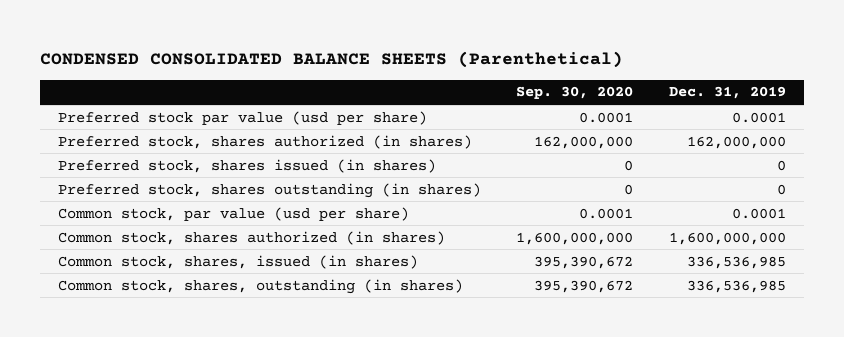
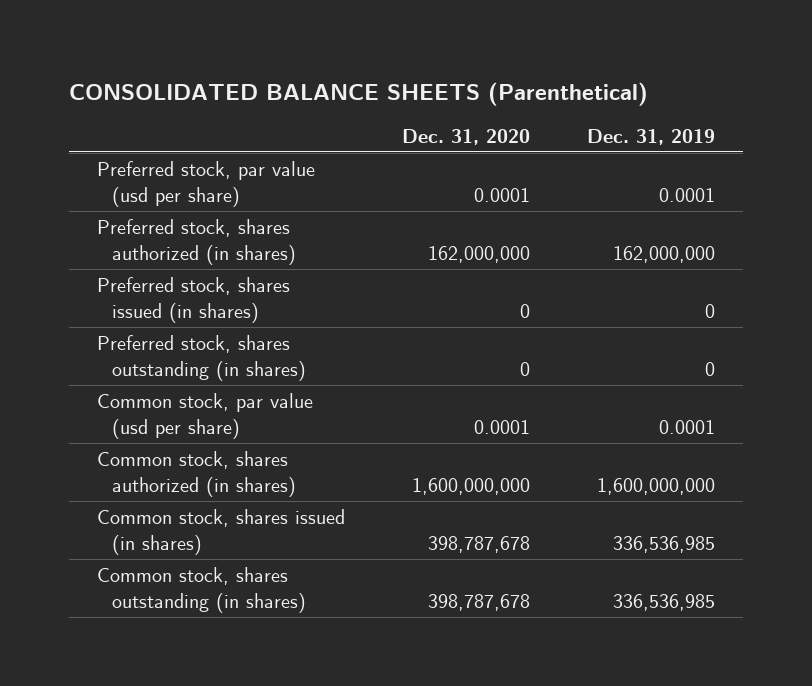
[40,51,624,69] CONDENSED CONSOLIDATED BALANCE SHEETS (Parenthetical) -> [68,81,648,106] CONSOLIDATED BALANCE SHEETS (Parenthetical)
[516,86,634,100] Sep. 30, 2020 -> none
none -> [401,128,530,145] Dec. 31, 2020
[57,110,427,125] Preferred stock par value (usd per share) -> [97,161,316,207] Preferred stock, par value (usd per share)
[57,254,418,269] Common stock, shares, issued (in shares) -> [97,509,346,555] Common stock, shares issued (in shares)
[57,278,463,294] Common stock, shares, outstanding (in shares) -> [97,567,307,613] Common stock, shares outstanding (in shares)

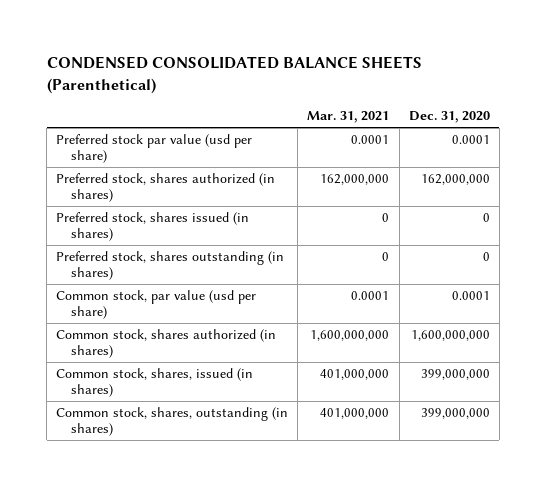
[68,81,648,106] CONSOLIDATED BALANCE SHEETS (Parenthetical) -> [46,56,422,94] CONDENSED CONSOLIDATED BALANCE SHEETS (Parenthetical)
[586,128,715,145] Dec. 31, 2019 -> none
none -> [307,110,390,123] Mar. 31, 2021
[97,161,316,207] Preferred stock, par value (usd per share) -> [56,134,253,164] Preferred stock par value (usd per share)
[97,509,346,555] Common stock, shares issued (in shares) -> [56,368,254,398] Common stock, shares, issued (in shares)
[427,535,530,553] 398,787,678 -> [420,369,490,381] 399,000,000
[97,567,307,613] Common stock, shares outstanding (in shares) -> [56,407,289,437] Common stock, shares, outstanding (in shares)
[427,593,530,611] 398,787,678 -> [420,408,490,420] 399,000,000

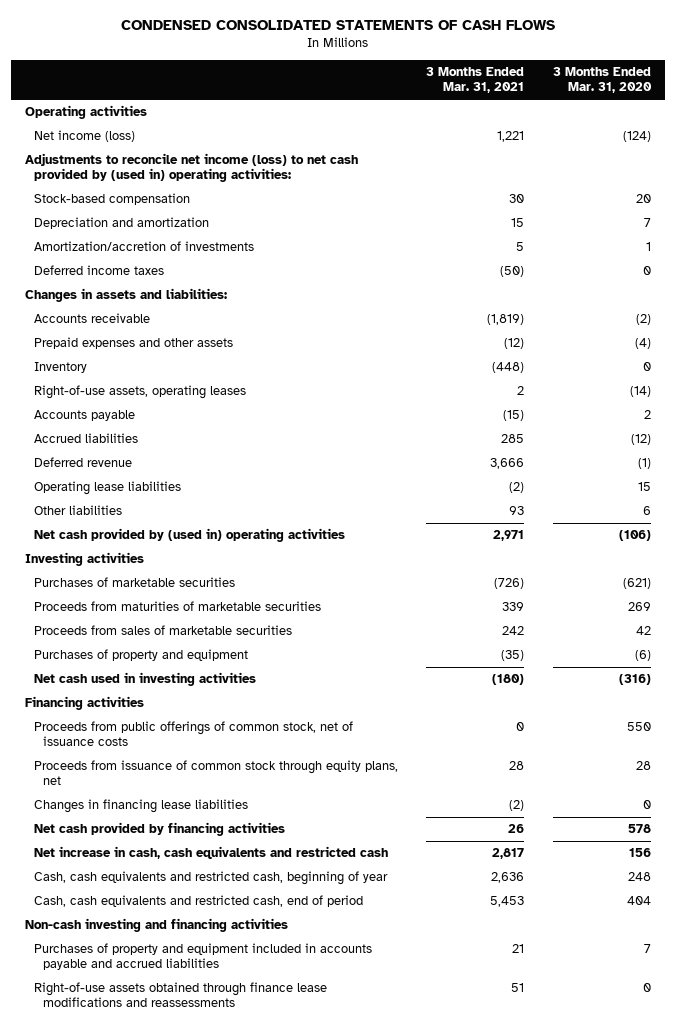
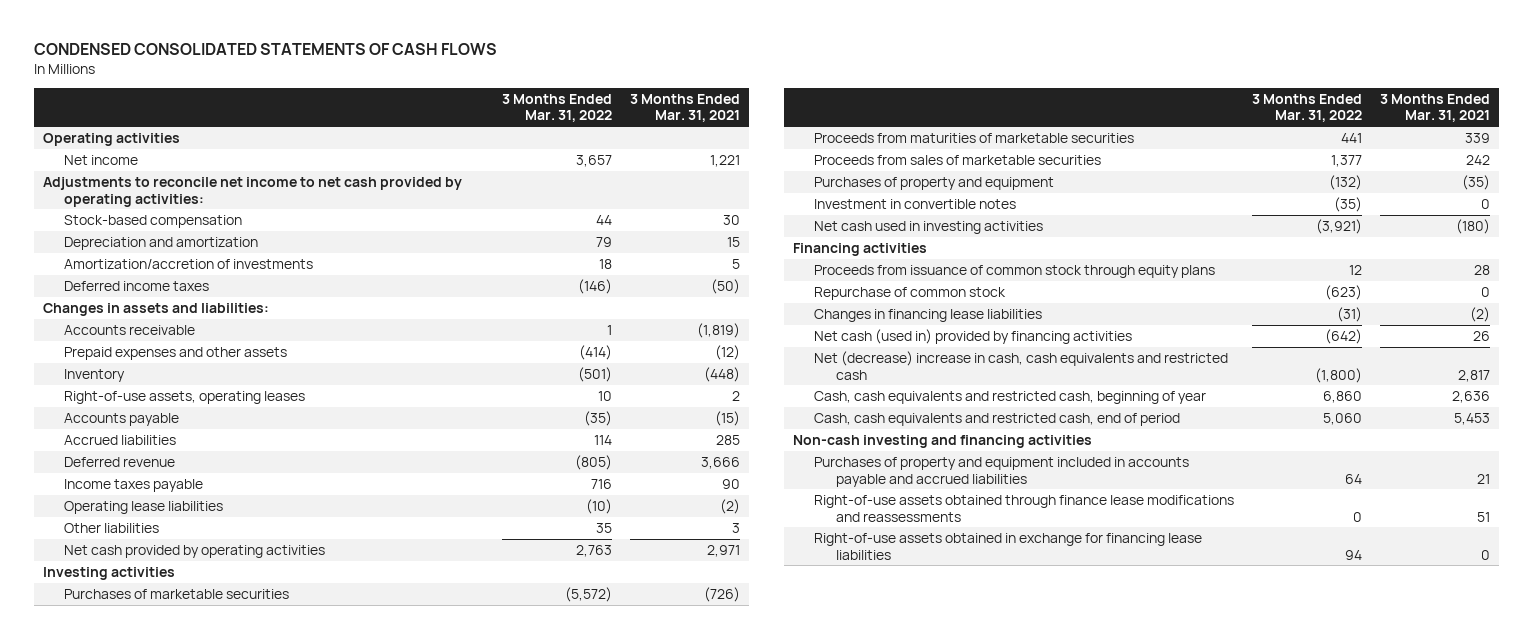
[552,67,652,94] 3 Months Ended Mar. 31, 2020 -> none
none -> [502,93,613,123] 3 Months Ended Mar. 31, 2022
[34,130,136,143] Net income (loss) -> [64,154,139,165] Net income
[24,153,358,183] Adjustments to reconcile net income (loss) to net cash provided by (used in) operating activities: -> [42,176,462,207] Adjustments to reconcile net income to net cash provided by operating activities:
none -> [64,478,204,492] Income taxes payable
[509,506,525,516] 93 -> [731,522,740,533] 3
[34,528,346,543] Net cash provided by (used in) operating activities -> [64,544,326,558] Net cash provided by operating activities
none -> [814,198,1017,209] Investment in convertible notes
[34,721,354,747] Proceeds from public offerings of common stock, net of issuance costs -> none
[34,760,399,786] Proceeds from issuance of common stock through equity plans, net -> [814,264,1216,278] Proceeds from issuance of common stock through equity plans
none -> [814,286,1007,300] Repurchase of common stock
[34,822,286,837] Net cash provided by financing activities -> [814,328,1133,344] Net cash (used in) provided by financing activities
[34,846,389,860] Net increase in cash, cash equivalents and restricted cash -> [814,350,1229,380] Net (decrease) increase in cash, cash equivalents and restricted cash
none -> [814,532,1203,560] Right-of-use assets obtained in exchange for financing lease liabilities

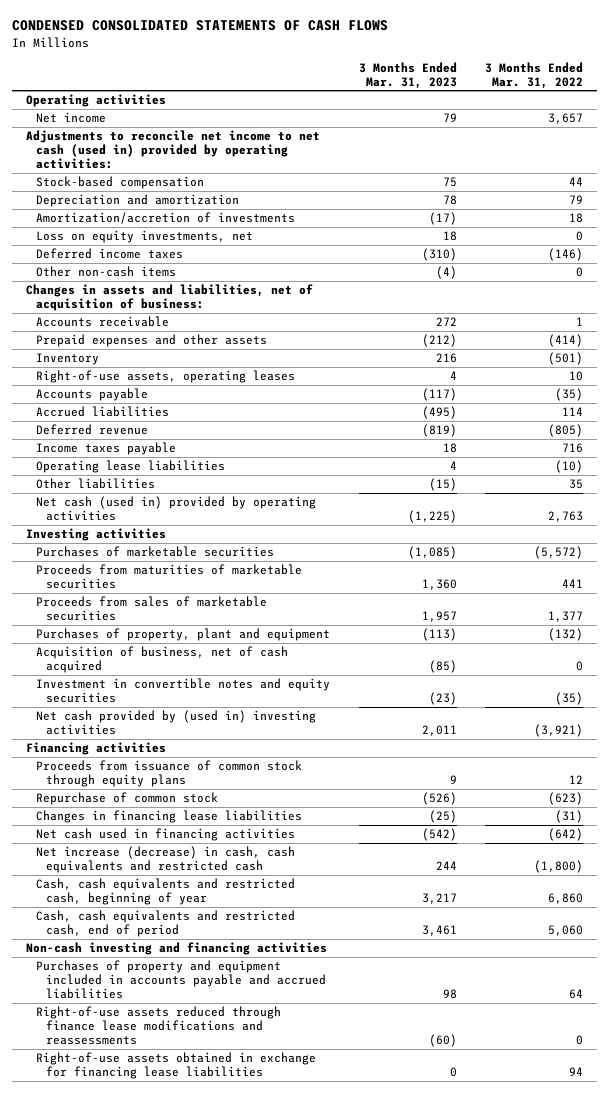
[629,93,740,123] 3 Months Ended Mar. 31, 2021 -> none
none -> [358,61,457,89] 3 Months Ended Mar. 31, 2023
[42,176,462,207] Adjustments to reconcile net income to net cash provided by operating activities: -> [26,130,321,170] Adjustments to reconcile net income to net cash (used in) provided by operating activities:
none -> [36,230,254,244] Loss on equity investments, net
none -> [36,266,177,278] Other non-cash items
[42,302,269,316] Changes in assets and liabilities: -> [26,284,314,312] Changes in assets and liabilities, net of acquisition of business:
[64,544,326,558] Net cash provided by operating activities -> [36,496,317,522] Net cash (used in) provided by operating activities
[814,176,1055,190] Purchases of property and equipment -> [36,628,331,642] Purchases of property, plant and equipment
none -> [36,646,289,674] Acquisition of business, net of cash acquired
[814,198,1017,209] Investment in convertible notes -> [36,678,331,704] Investment in convertible notes and equity securities
[814,220,1044,234] Net cash used in investing activities -> [36,710,317,736] Net cash provided by (used in) investing activities
[814,328,1133,344] Net cash (used in) provided by financing activities -> [36,828,296,842] Net cash used in financing activities
[814,350,1229,380] Net (decrease) increase in cash, cash equivalents and restricted cash -> [36,846,296,874] Net increase (decrease) in cash, cash equivalents and restricted cash
[814,494,1235,522] Right-of-use assets obtained through finance lease modifications and reassessments -> [36,1006,282,1046] Right-of-use assets reduced through finance lease modifications and reassessments

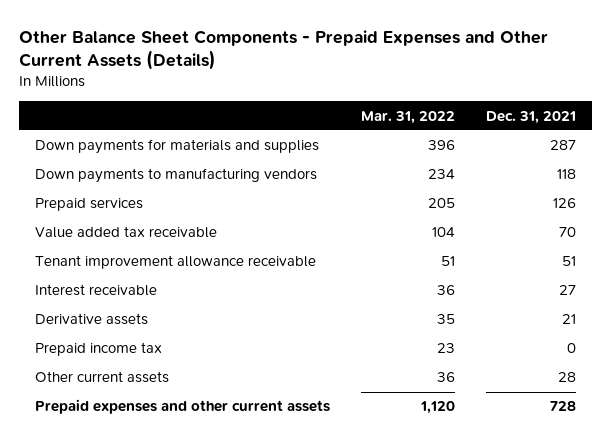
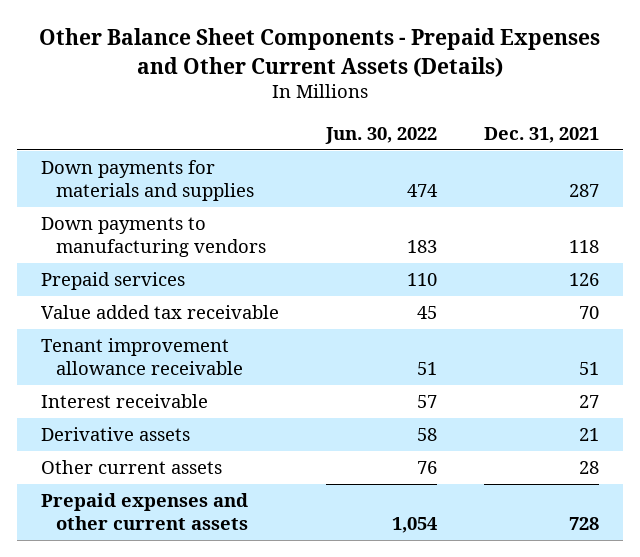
[360,110,455,124] Mar. 31, 2022 -> none
none -> [325,126,438,144] Jun. 30, 2022
[34,342,162,357] Prepaid income tax -> none

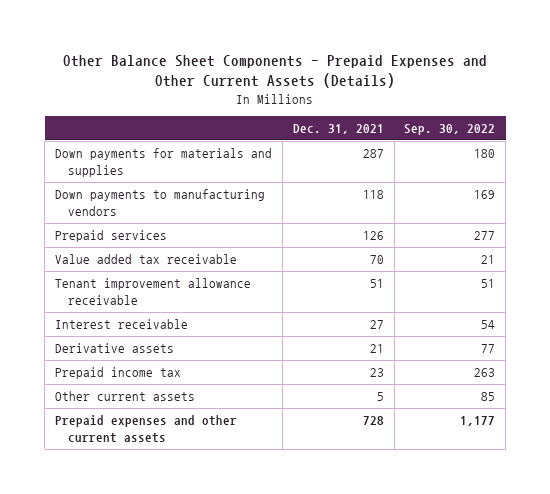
[325,126,438,144] Jun. 30, 2022 -> none
none -> [404,124,496,136] Sep. 30, 2022
none -> [55,367,182,380] Prepaid income tax
[579,461,600,475] 28 -> [376,392,384,402] 5

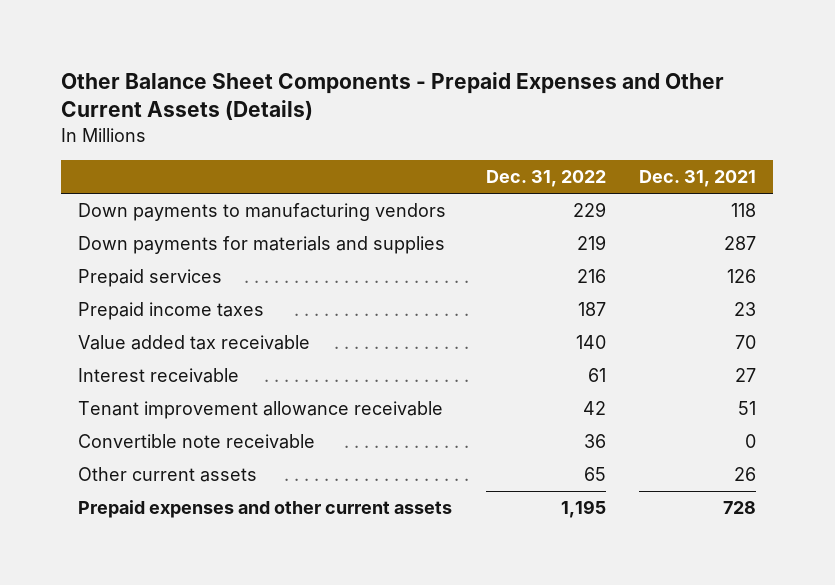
[404,124,496,136] Sep. 30, 2022 -> none
none -> [485,170,606,188] Dec. 31, 2022
[55,148,273,177] Down payments for materials and supplies -> [78,236,446,255] Down payments for materials and supplies
none -> [78,302,265,321] Prepaid income taxes
[55,343,175,354] Derivative assets -> none
[55,367,182,380] Prepaid income tax -> none
[55,278,252,305] Tenant improvement allowance receivable -> [78,401,444,420] Tenant improvement allowance receivable
none -> [78,434,316,450] Convertible note receivable
[376,392,384,402] 5 -> [734,467,757,482] 26

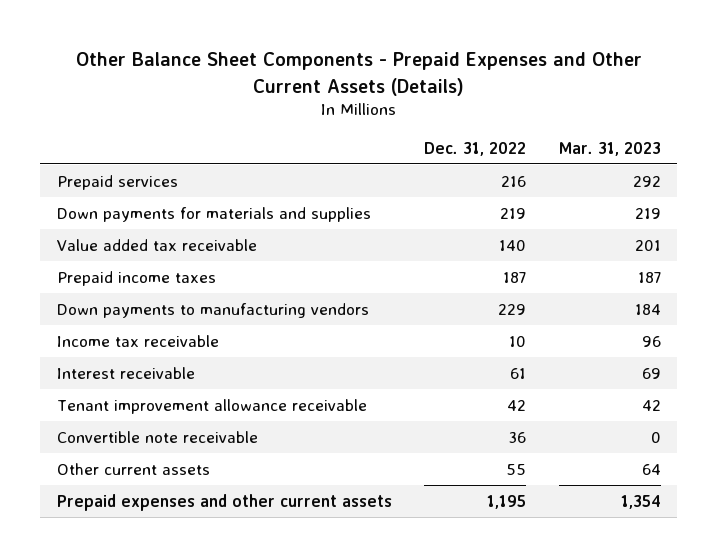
[639,170,757,188] Dec. 31, 2021 -> none
none -> [559,141,662,156] Mar. 31, 2023
[78,236,446,255] Down payments for materials and supplies -> [56,206,371,222] Down payments for materials and supplies
[78,302,265,321] Prepaid income taxes -> [56,270,216,286] Prepaid income taxes
[78,203,447,222] Down payments to manufacturing vendors -> [56,302,369,318] Down payments to manufacturing vendors
none -> [56,334,219,347] Income tax receivable
[583,467,606,482] 65 -> [506,463,527,475] 55

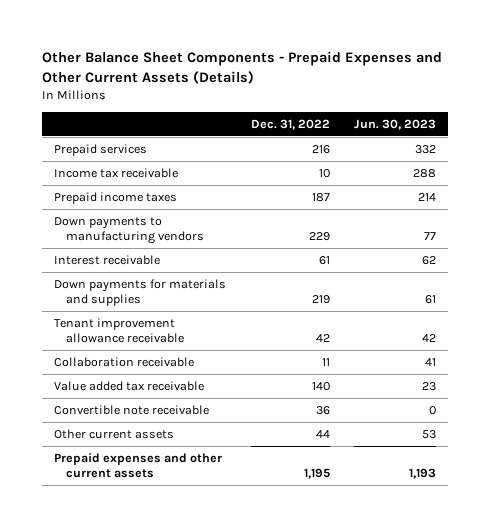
[559,141,662,156] Mar. 31, 2023 -> none
none -> [354,118,437,130] Jun. 30, 2023
[56,334,219,347] Income tax receivable -> [54,167,179,178] Income tax receivable
[56,206,371,222] Down payments for materials and supplies -> [54,278,227,307] Down payments for materials and supplies
none -> [54,356,195,367] Collaboration receivable
[56,238,257,251] Value added tax receivable -> [54,380,205,391] Value added tax receivable
[506,463,527,475] 55 -> [315,429,330,438] 44

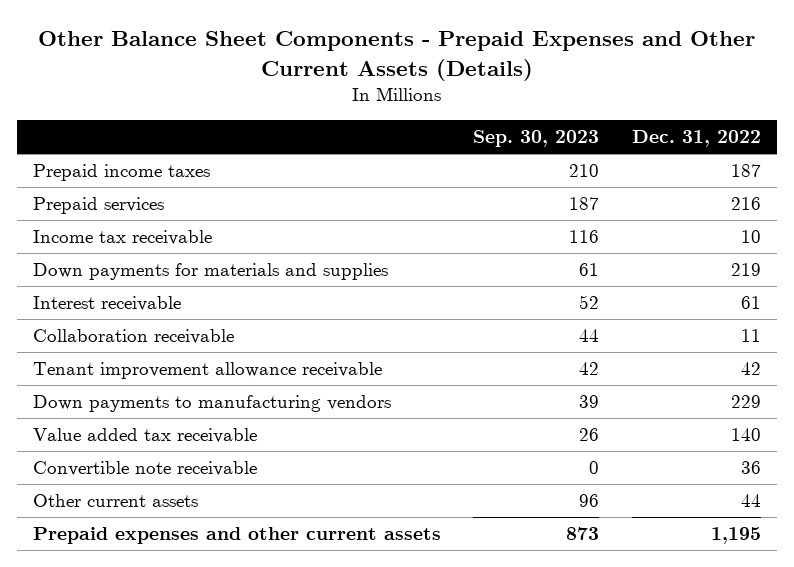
[354,118,437,130] Jun. 30, 2023 -> none
none -> [473,130,600,148] Sep. 30, 2023
[54,191,178,204] Prepaid income taxes -> [32,164,210,182] Prepaid income taxes
[54,254,161,265] Interest receivable -> [32,296,181,312] Interest receivable
[54,317,185,344] Tenant improvement allowance receivable -> [32,362,382,380] Tenant improvement allowance receivable
[54,216,205,245] Down payments to manufacturing vendors -> [32,395,391,413] Down payments to manufacturing vendors

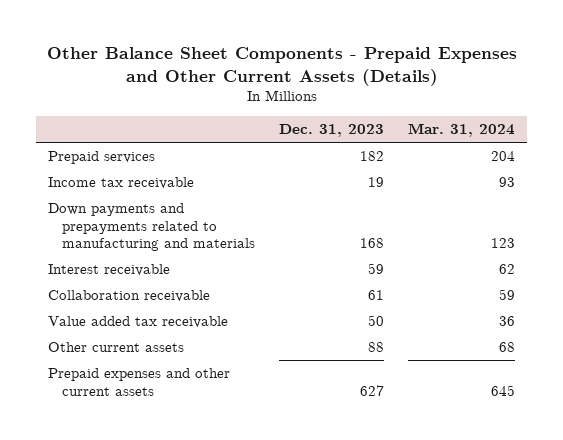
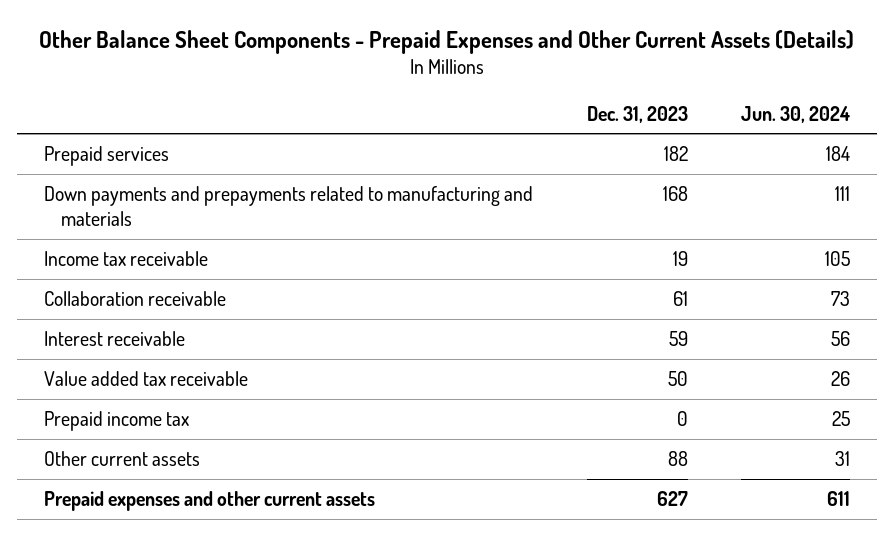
[407,123,515,138] Mar. 31, 2024 -> none
none -> [741,105,851,123] Jun. 30, 2024
[48,177,195,190] Income tax receivable -> [44,251,209,267] Income tax receivable
[48,264,171,277] Interest receivable -> [44,331,186,347] Interest receivable
none -> [44,411,190,432] Prepaid income tax

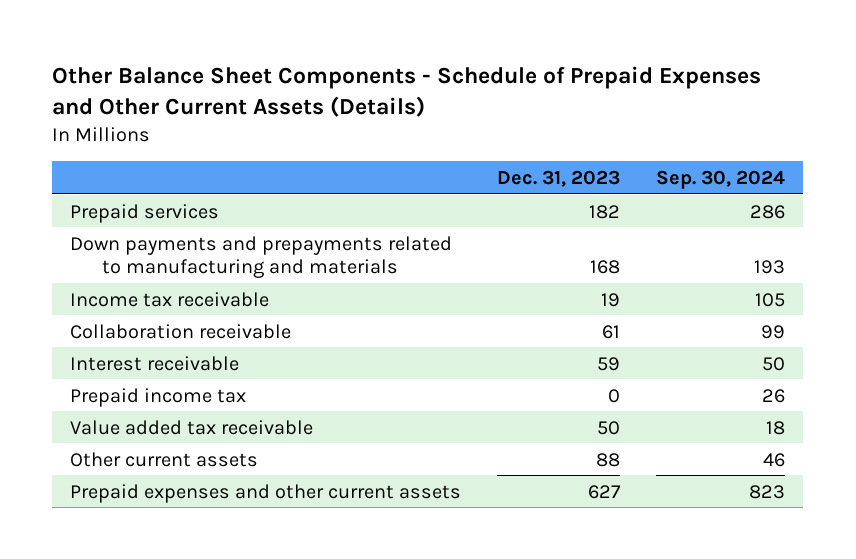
[39,29,855,54] Other Balance Sheet Components - Prepaid Expenses and Other Current Assets (Details) -> [52,66,762,118] Other Balance Sheet Components - Schedule of Prepaid Expenses and Other Current Assets (Details)
[741,105,851,123] Jun. 30, 2024 -> none
none -> [656,169,786,189] Sep. 30, 2024
[44,371,249,387] Value added tax receivable -> [70,419,314,435] Value added tax receivable

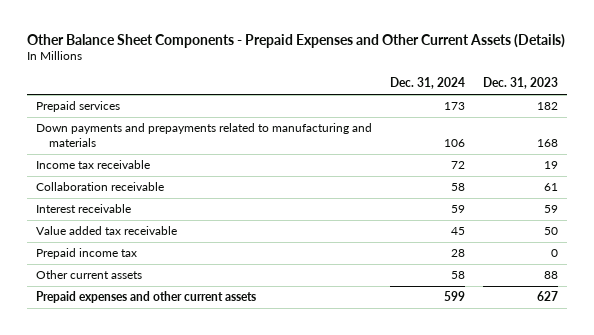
[52,66,762,118] Other Balance Sheet Components - Schedule of Prepaid Expenses and Other Current Assets (Details) -> [26,33,565,48] Other Balance Sheet Components - Prepaid Expenses and Other Current Assets (Details)
[656,169,786,189] Sep. 30, 2024 -> none
none -> [389,77,465,90] Dec. 31, 2024
[70,387,247,407] Prepaid income tax -> [35,248,137,260] Prepaid income tax

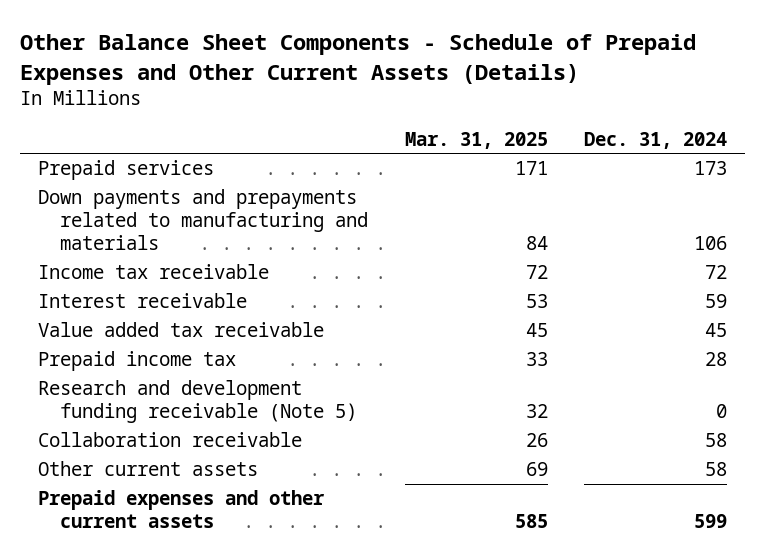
[26,33,565,48] Other Balance Sheet Components - Prepaid Expenses and Other Current Assets (Details) -> [20,33,697,85] Other Balance Sheet Components - Schedule of Prepaid Expenses and Other Current Assets (Details)
[482,77,558,90] Dec. 31, 2023 -> none
none -> [404,131,548,149] Mar. 31, 2025
none -> [38,380,358,424] Research and development funding receivable (Note 5)
[35,182,164,192] Collaboration receivable -> [38,432,303,448] Collaboration receivable

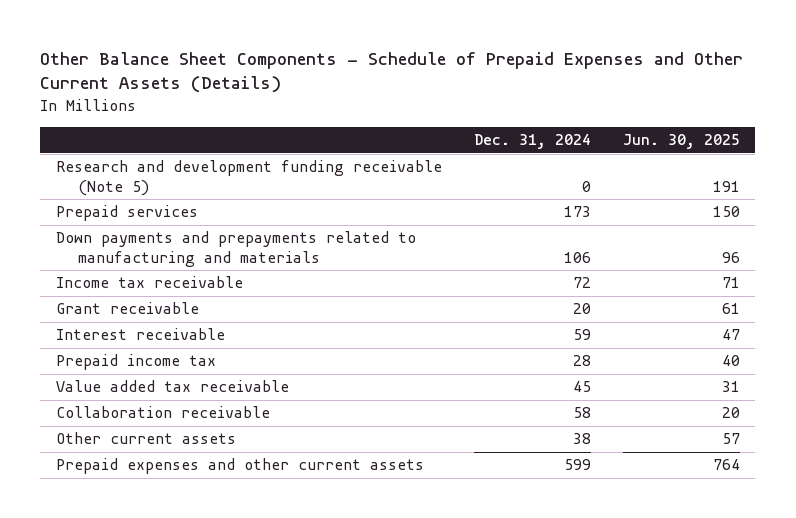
[404,131,548,149] Mar. 31, 2025 -> none
none -> [622,134,740,150] Jun. 30, 2025
[38,380,358,424] Research and development funding receivable (Note 5) -> [56,160,443,196] Research and development funding receivable (Note 5)
none -> [56,302,200,315] Grant receivable
[38,322,325,338] Value added tax receivable -> [56,380,290,393] Value added tax receivable
[704,462,727,477] 58 -> [572,433,591,445] 38

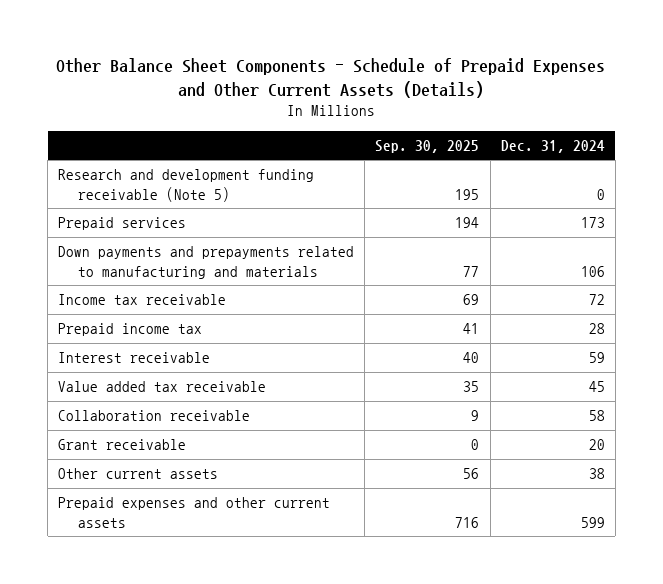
[622,134,740,150] Jun. 30, 2025 -> none
none -> [375,139,480,153] Sep. 30, 2025
[56,328,226,341] Interest receivable -> [58,352,211,364] Interest receivable
[56,302,200,315] Grant receivable -> [58,439,187,451] Grant receivable

